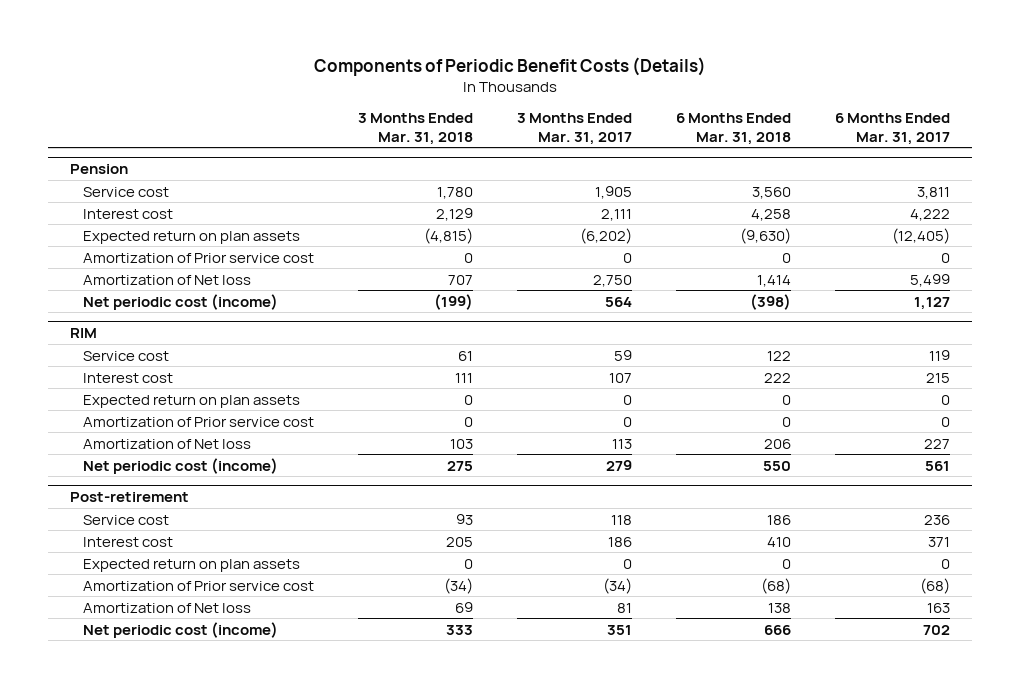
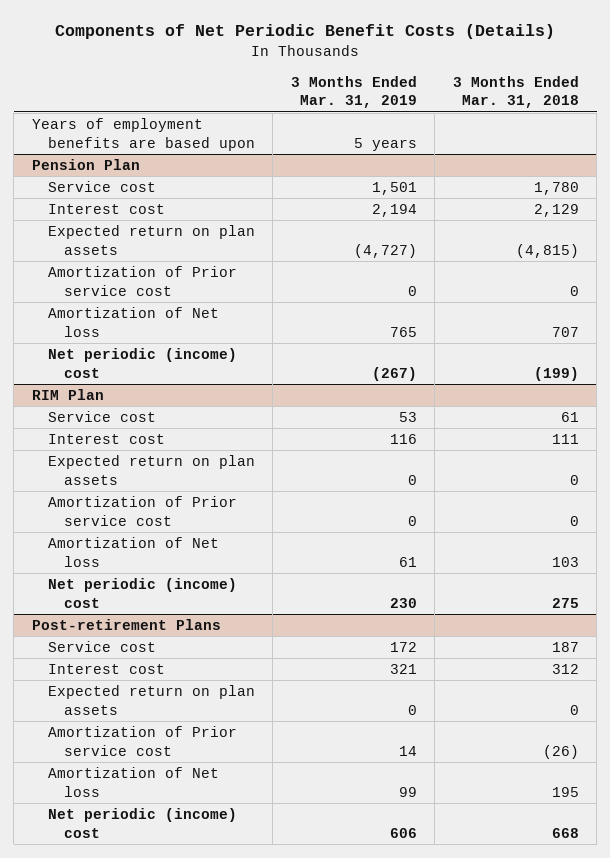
[314,56,707,76] Components of Periodic Benefit Costs (Details) -> [55,24,556,40] Components of Net Periodic Benefit Costs (Details)
[517,113,633,145] 3 Months Ended Mar. 31, 2017 -> none
[676,113,792,145] 6 Months Ended Mar. 31, 2018 -> none
[835,113,951,145] 6 Months Ended Mar. 31, 2017 -> none
none -> [290,75,417,109] 3 Months Ended Mar. 31, 2019
none -> [31,118,255,151] Years of employment benefits are based upon
[70,163,129,174] Pension -> [31,159,140,171] Pension Plan
[83,293,279,310] Net periodic cost (income) -> [47,348,237,378] Net periodic (income) cost
[70,327,98,338] RIM -> [31,389,104,401] RIM Plan
[83,457,279,474] Net periodic cost (income) -> [47,578,237,608] Net periodic (income) cost
[70,491,190,502] Post-retirement -> [31,619,221,631] Post-retirement Plans
[456,513,474,525] 93 -> [551,642,579,653] 187
[446,536,474,547] 205 -> [551,664,579,675] 312
[444,577,474,594] (34) -> [542,744,579,759] (26)
[455,601,474,613] 69 -> [551,786,579,797] 195
[83,621,279,638] Net periodic cost (income) -> [47,808,237,838] Net periodic (income) cost
[446,624,474,635] 333 -> [551,827,579,838] 668

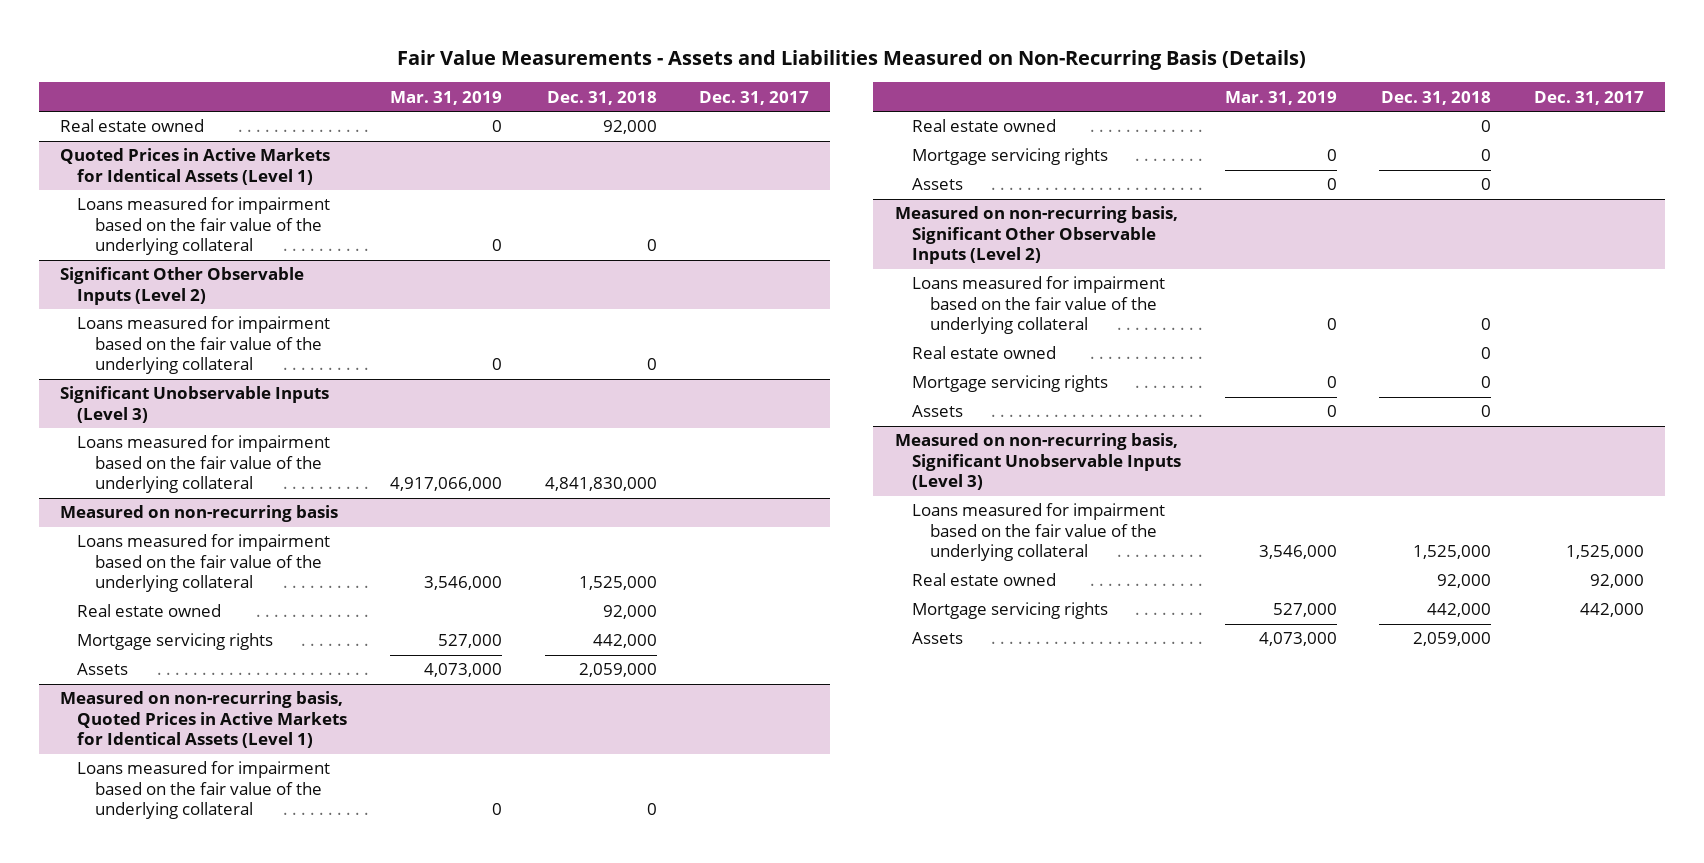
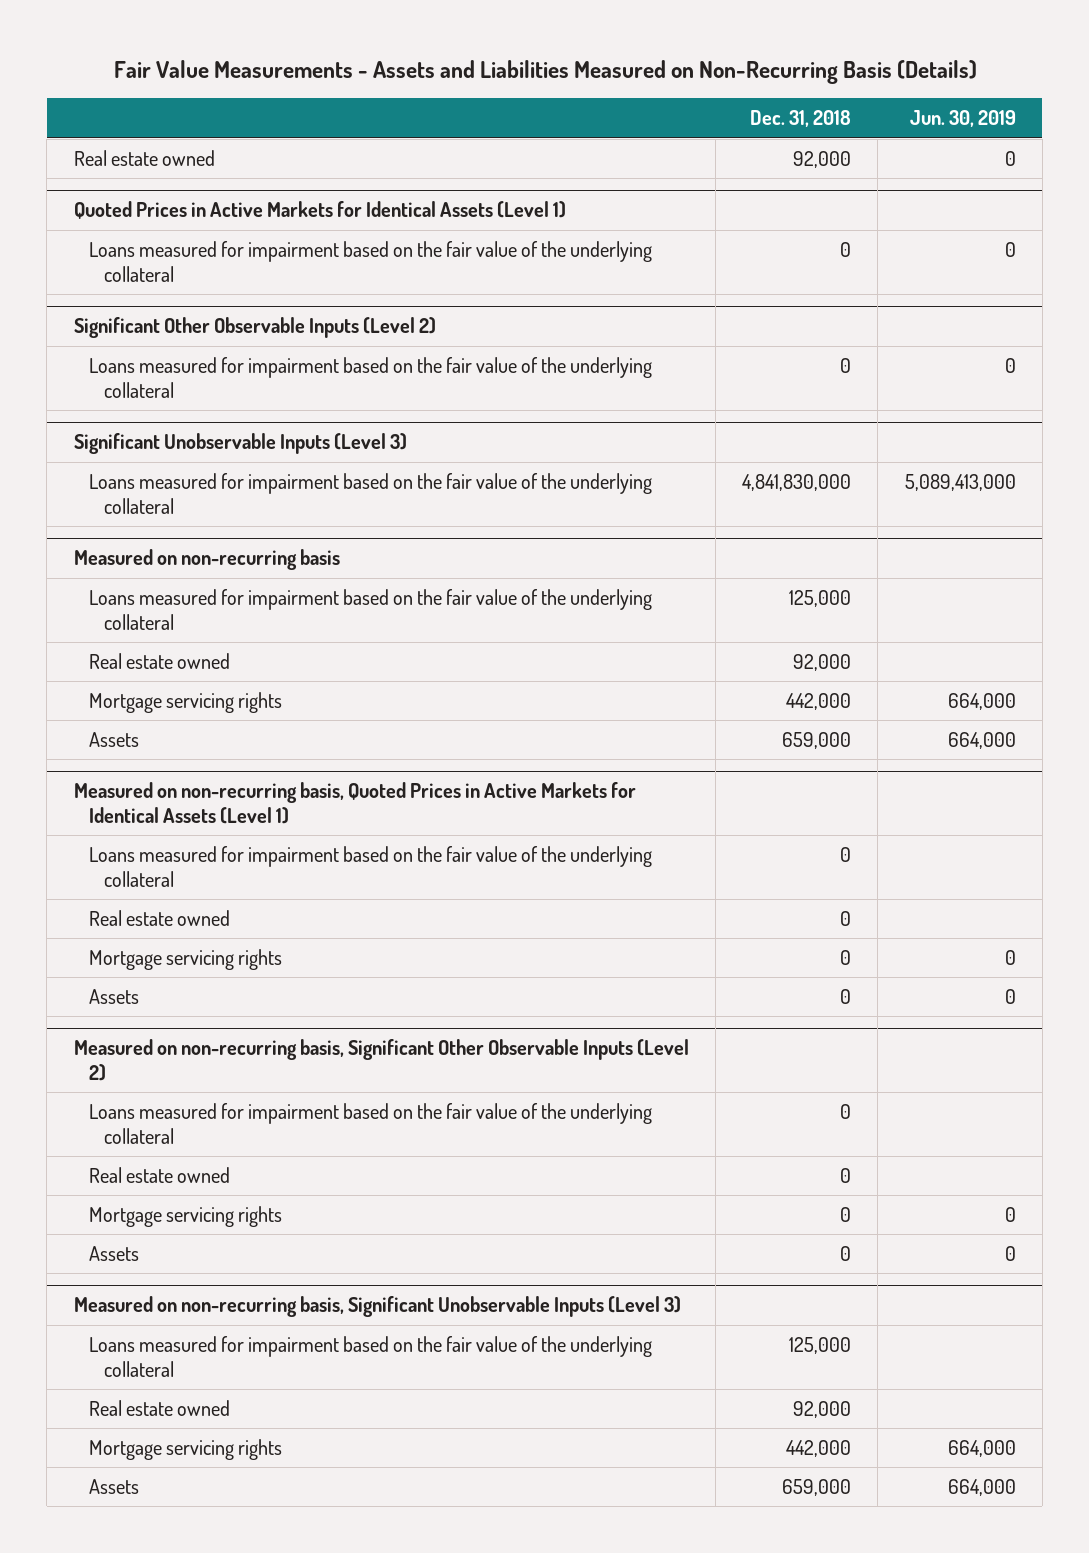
[389,90,502,105] Mar. 31, 2019 -> none
[699,90,810,105] Dec. 31, 2017 -> none
none -> [909,110,1016,128] Jun. 30, 2019
[578,576,657,591] 1,525,000 -> [789,589,852,607] 125,000
[578,663,657,678] 2,059,000 -> [782,731,852,749] 659,000
[1413,545,1492,560] 1,525,000 -> [789,1336,852,1354] 125,000
[1413,632,1492,647] 2,059,000 -> [782,1478,852,1496] 659,000

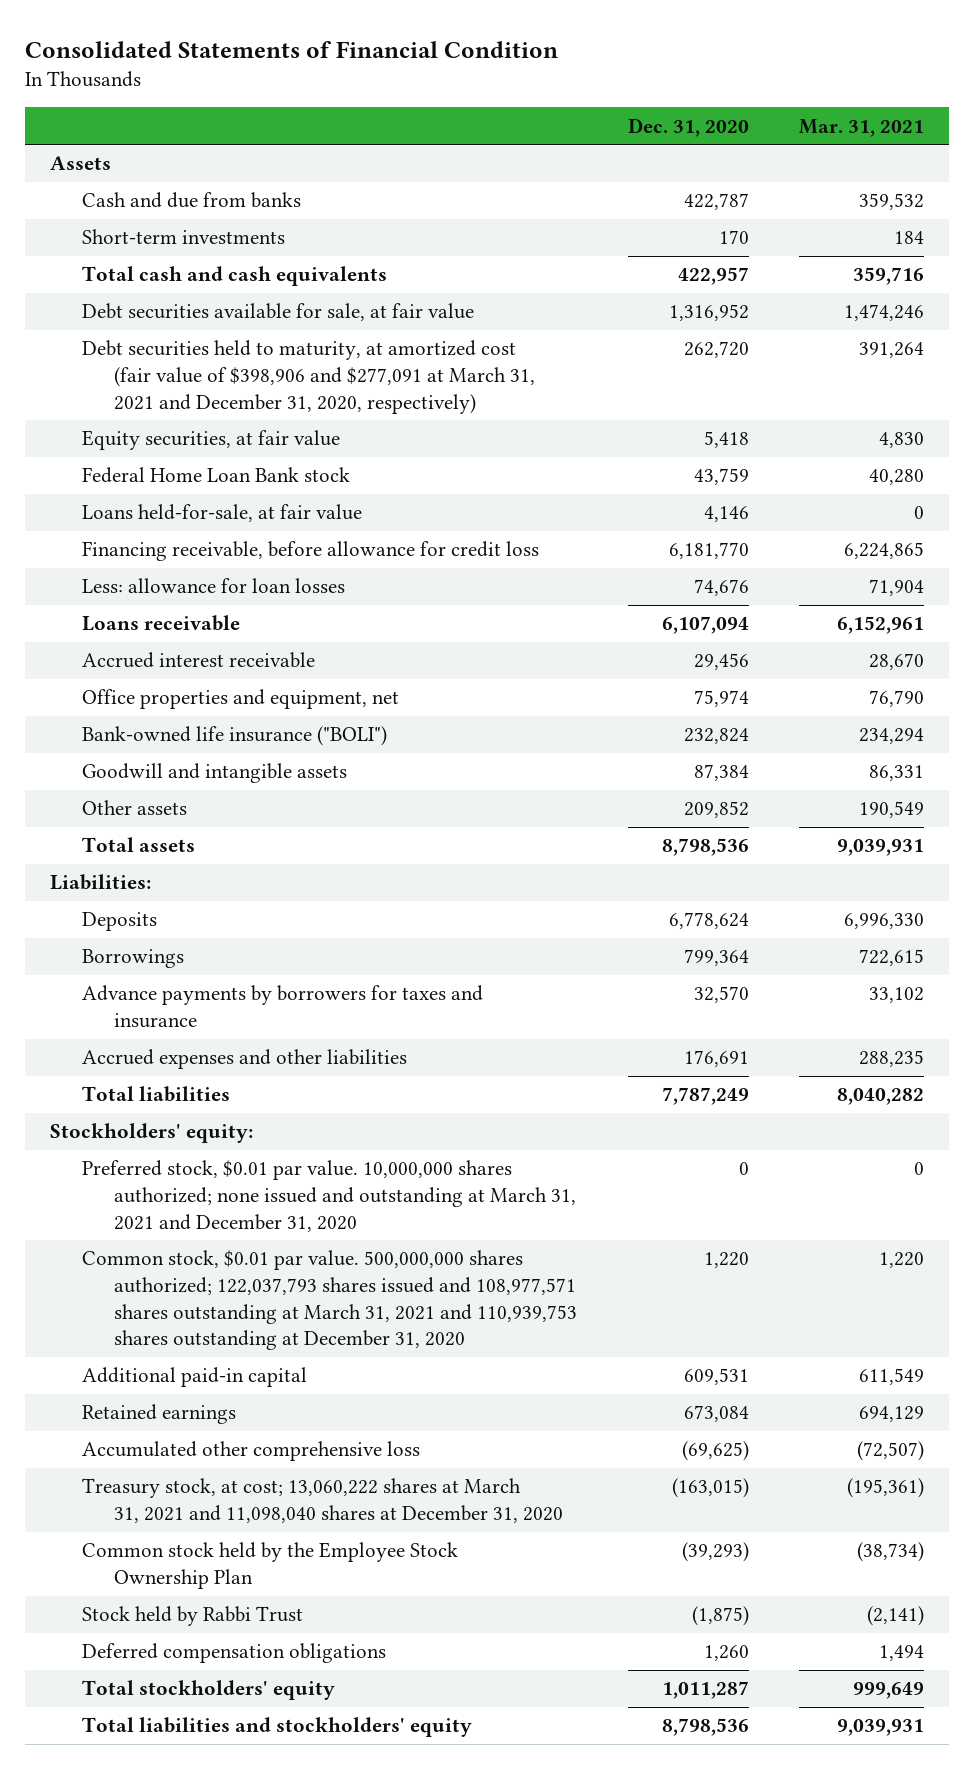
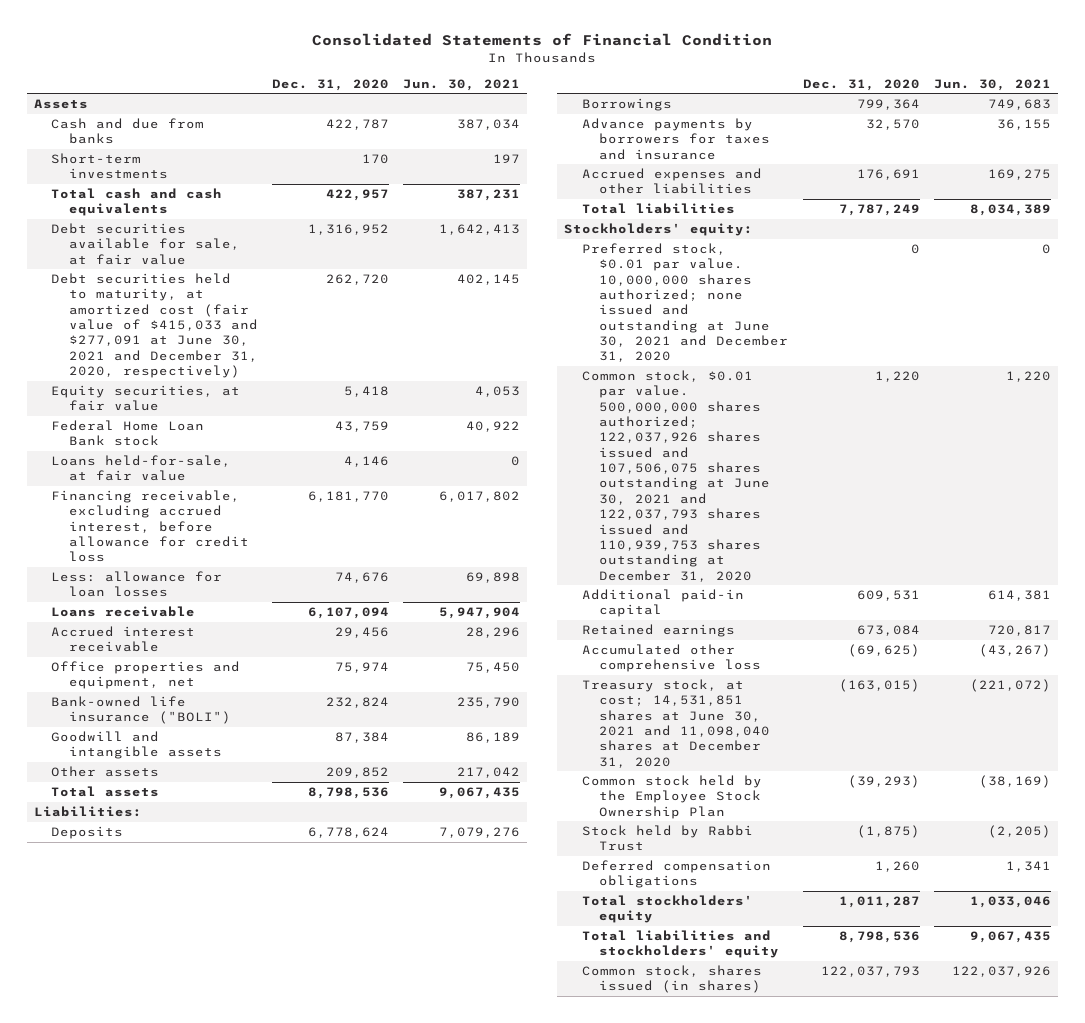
[799,118,925,137] Mar. 31, 2021 -> none
none -> [403,78,521,91] Jun. 30, 2021
[82,340,536,414] Debt securities held to maturity, at amortized cost (fair value of $398,906 and $277,091 at March 31, 2021 and December 31, 2020, respectively) -> [51,272,258,379] Debt securities held to maturity, at amortized cost (fair value of $415,033 and $277,091 at June 30, 2021 and December 31, 2020, respectively)
[82,541,540,562] Financing receivable, before allowance for credit loss -> [51,489,249,563] Financing receivable, excluding accrued interest, before allowance for credit loss
[82,1160,577,1232] Preferred stock, $0.01 par value. 10,000,000 shares authorized; none issued and outstanding at March 31, 2021 and December 31, 2020 -> [581,242,789,363] Preferred stock, $0.01 par value. 10,000,000 shares authorized; none issued and outstanding at June 30, 2021 and December 31, 2020
[82,1250,578,1351] Common stock, $0.01 par value. 500,000,000 shares authorized; 122,037,793 shares issued and 108,977,571 shares outstanding at March 31, 2021 and 110,939,753 shares outstanding at December 31, 2020 -> [581,369,771,582] Common stock, $0.01 par value. 500,000,000 shares authorized; 122,037,926 shares issued and 107,506,075 shares outstanding at June 30, 2021 and 122,037,793 shares issued and 110,939,753 shares outstanding at December 31, 2020
[82,1478,564,1524] Treasury stock, at cost; 13,060,222 shares at March 31, 2021 and 11,098,040 shares at December 31, 2020 -> [581,678,771,768] Treasury stock, at cost; 14,531,851 shares at June 30, 2021 and 11,098,040 shares at December 31, 2020
none -> [581,964,762,994] Common stock, shares issued (in shares)

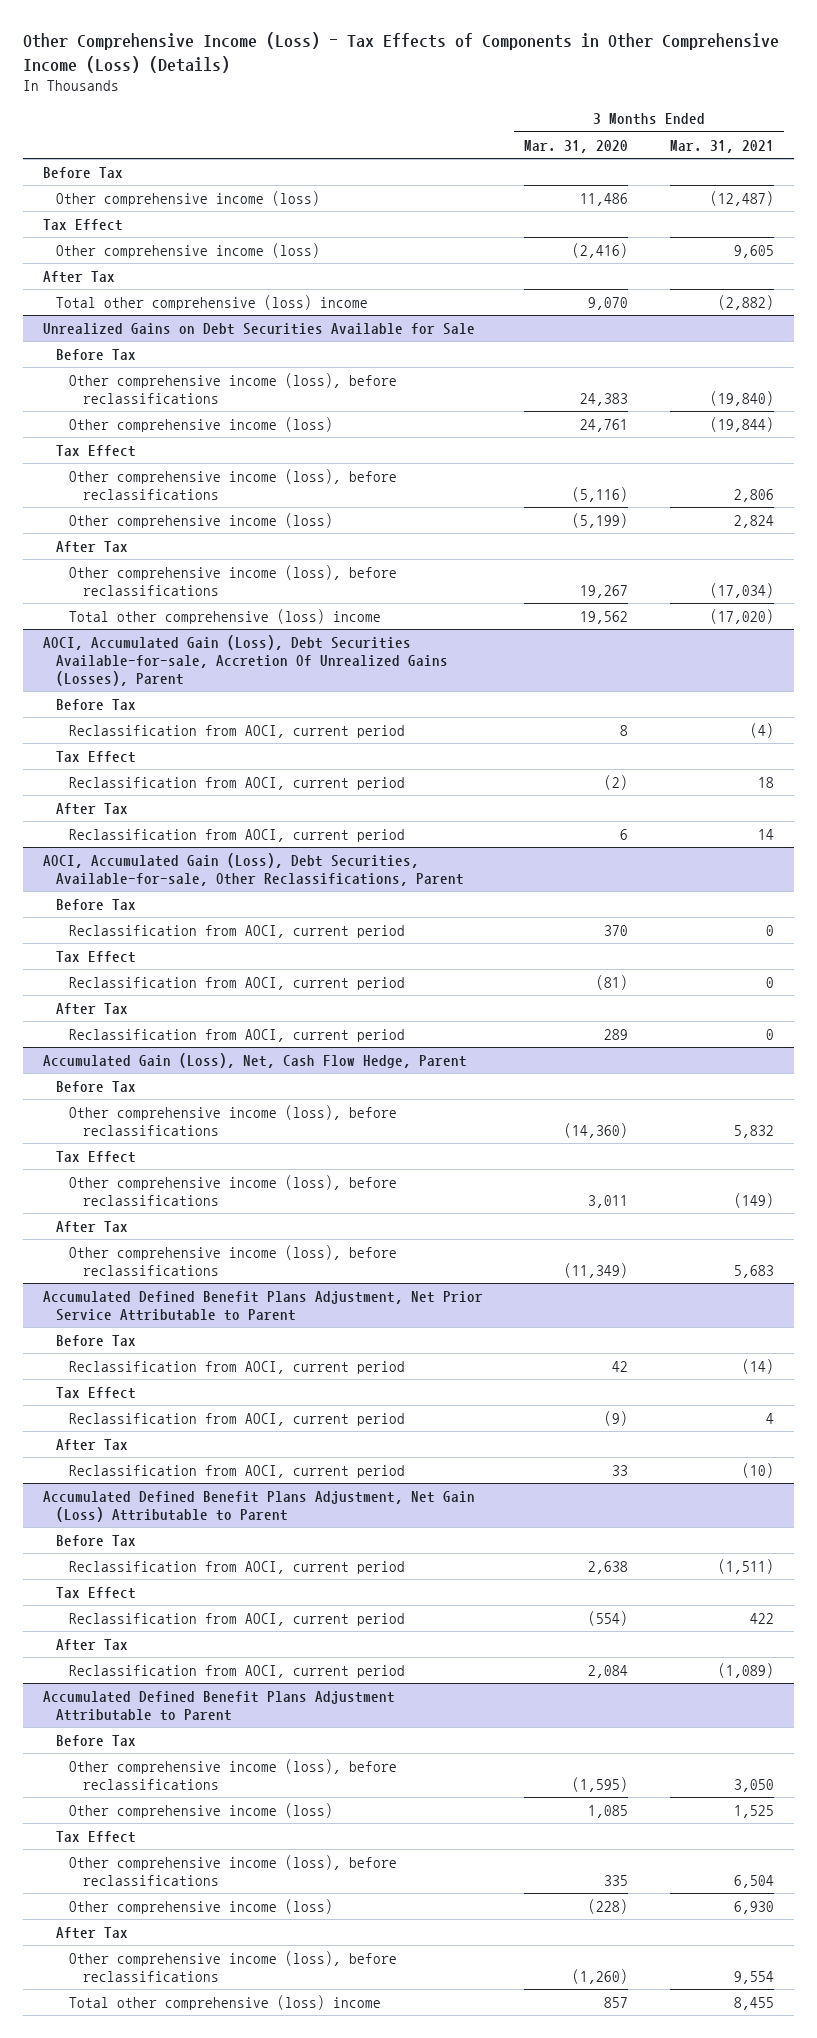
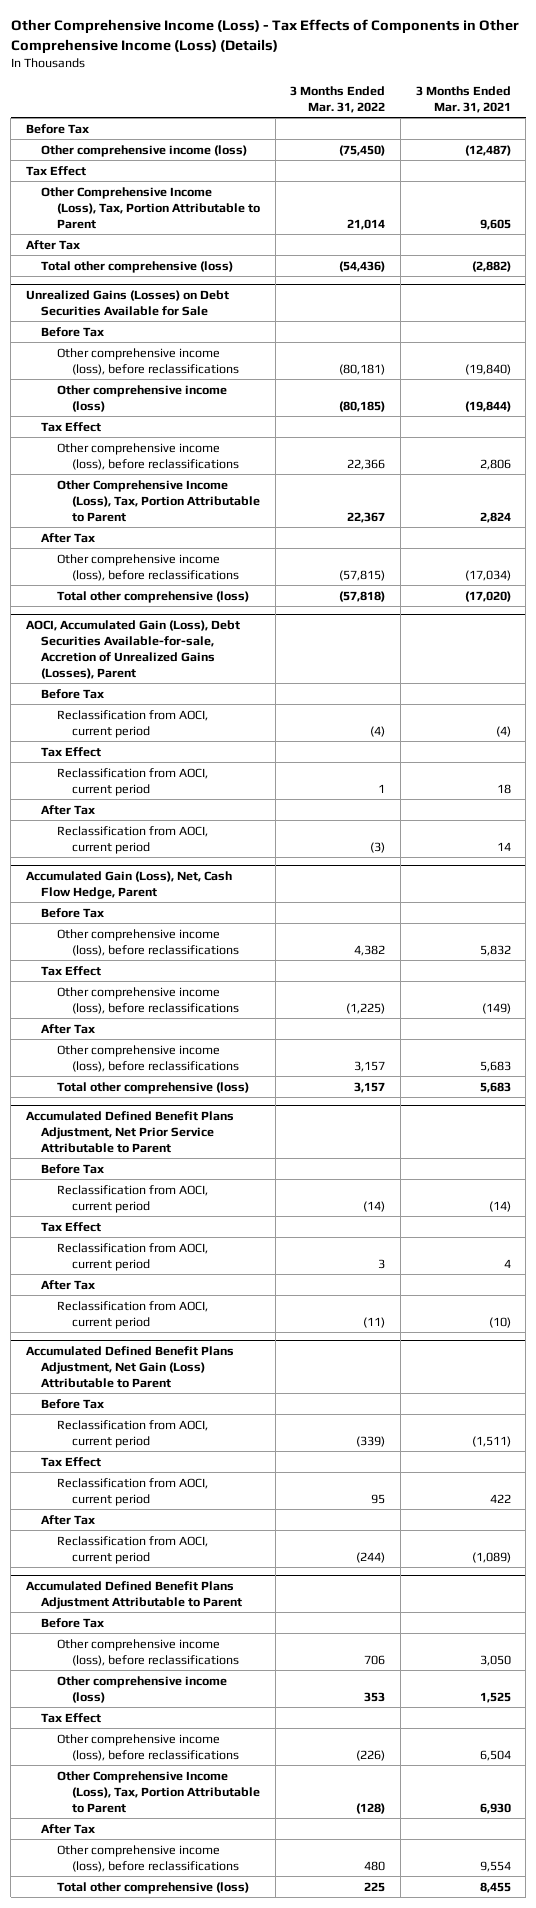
[524,139,629,153] Mar. 31, 2020 -> none
none -> [290,85,386,113] 3 Months Ended Mar. 31, 2022
[56,243,321,259] Other comprehensive income (loss) -> [41,186,260,229] Other Comprehensive Income (Loss), Tax, Portion Attributable to Parent
[56,295,369,311] Total other comprehensive (loss) income -> [41,260,234,273] Total other comprehensive (loss)
[43,323,476,336] Unrealized Gains on Debt Securities Available for Sale -> [25,289,229,316] Unrealized Gains (Losses) on Debt Securities Available for Sale
[69,513,334,529] Other comprehensive income (loss) -> [56,479,261,522] Other Comprehensive Income (Loss), Tax, Portion Attributable to Parent
[69,609,382,625] Total other comprehensive (loss) income -> [56,590,249,603] Total other comprehensive (loss)
[43,635,449,686] AOCI, Accumulated Gain (Loss), Debt Securities Available-for-sale, Accretion Of Unrealized Gains (Losses), Parent -> [25,619,240,679] AOCI, Accumulated Gain (Loss), Debt Securities Available-for-sale, Accretion of Unrealized Gains (Losses), Parent
[43,853,465,886] AOCI, Accumulated Gain (Loss), Debt Securities, Available-for-sale, Other Reclassifications, Parent -> none
[56,899,137,911] Before Tax -> none
[69,925,406,939] Reclassification from AOCI, current period -> none
[56,951,137,964] Tax Effect -> none
[69,977,406,991] Reclassification from AOCI, current period -> none
[56,1003,129,1016] After Tax -> none
[69,1029,406,1043] Reclassification from AOCI, current period -> none
none -> [56,1081,249,1094] Total other comprehensive (loss)
[69,1899,334,1915] Other comprehensive income (loss) -> [56,1770,261,1813] Other Comprehensive Income (Loss), Tax, Portion Attributable to Parent
[69,1995,382,2011] Total other comprehensive (loss) income -> [56,1881,249,1894] Total other comprehensive (loss)

